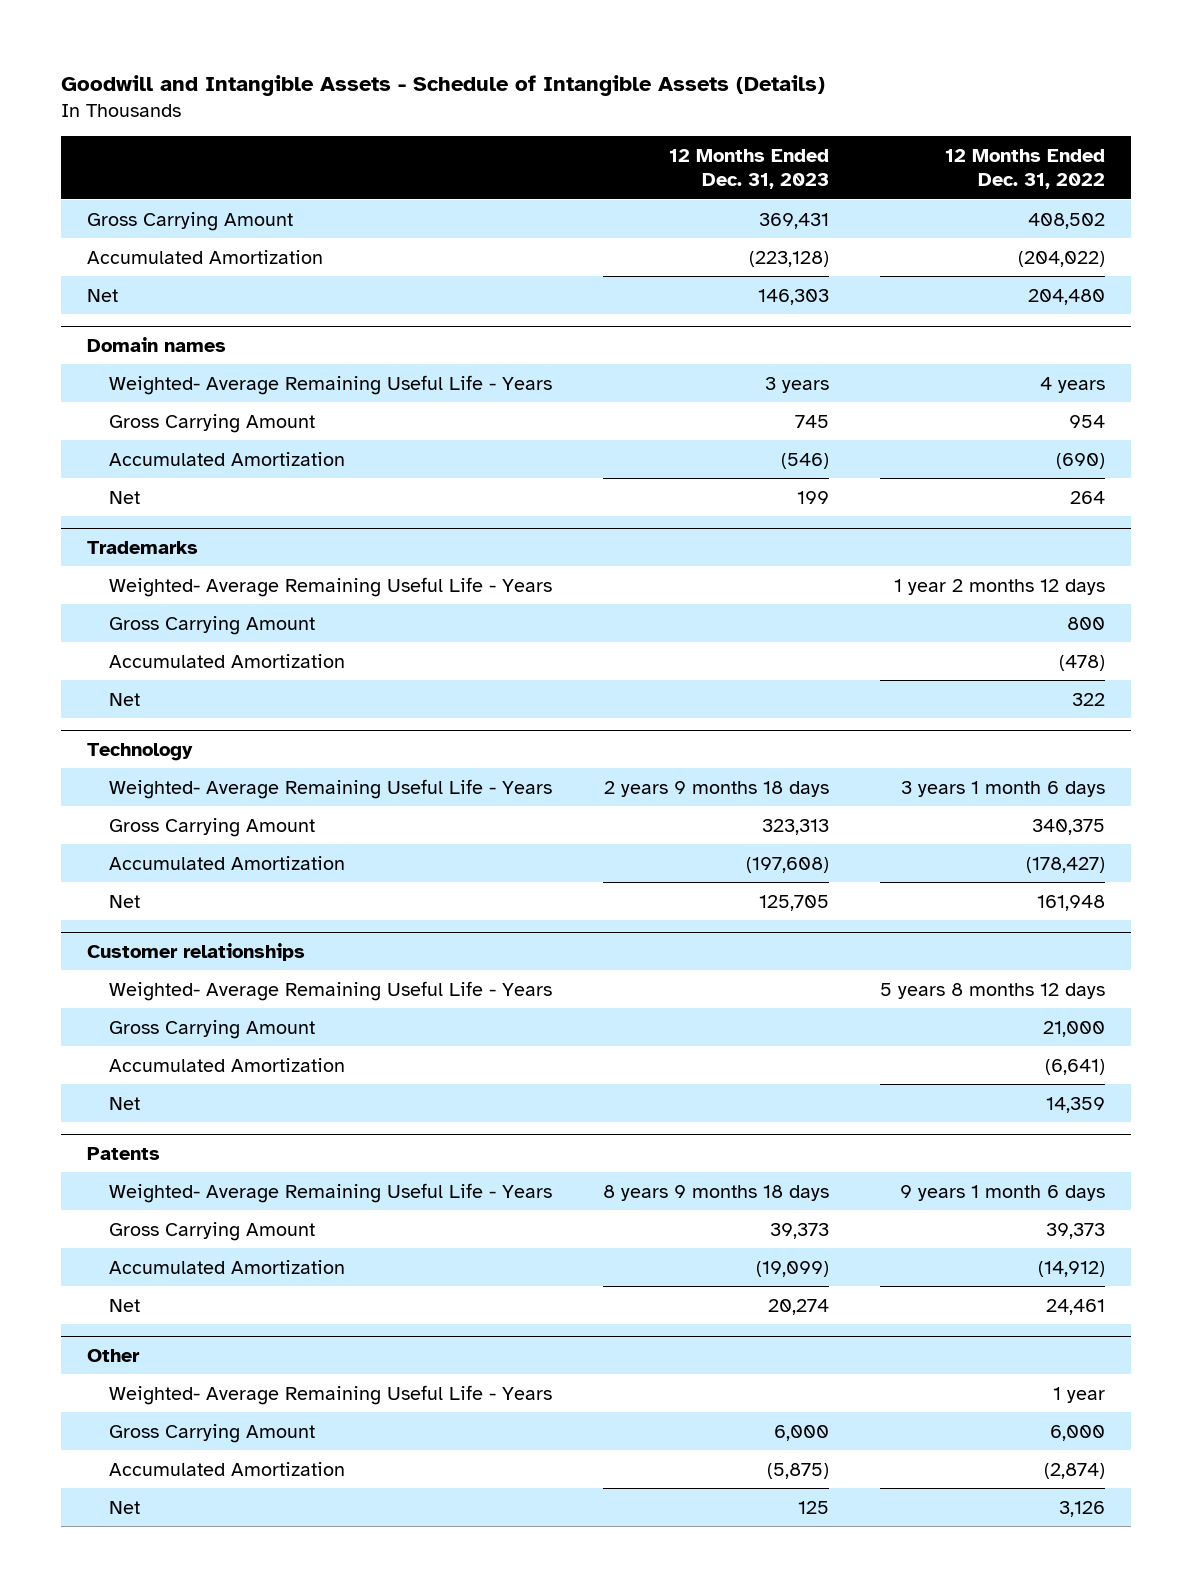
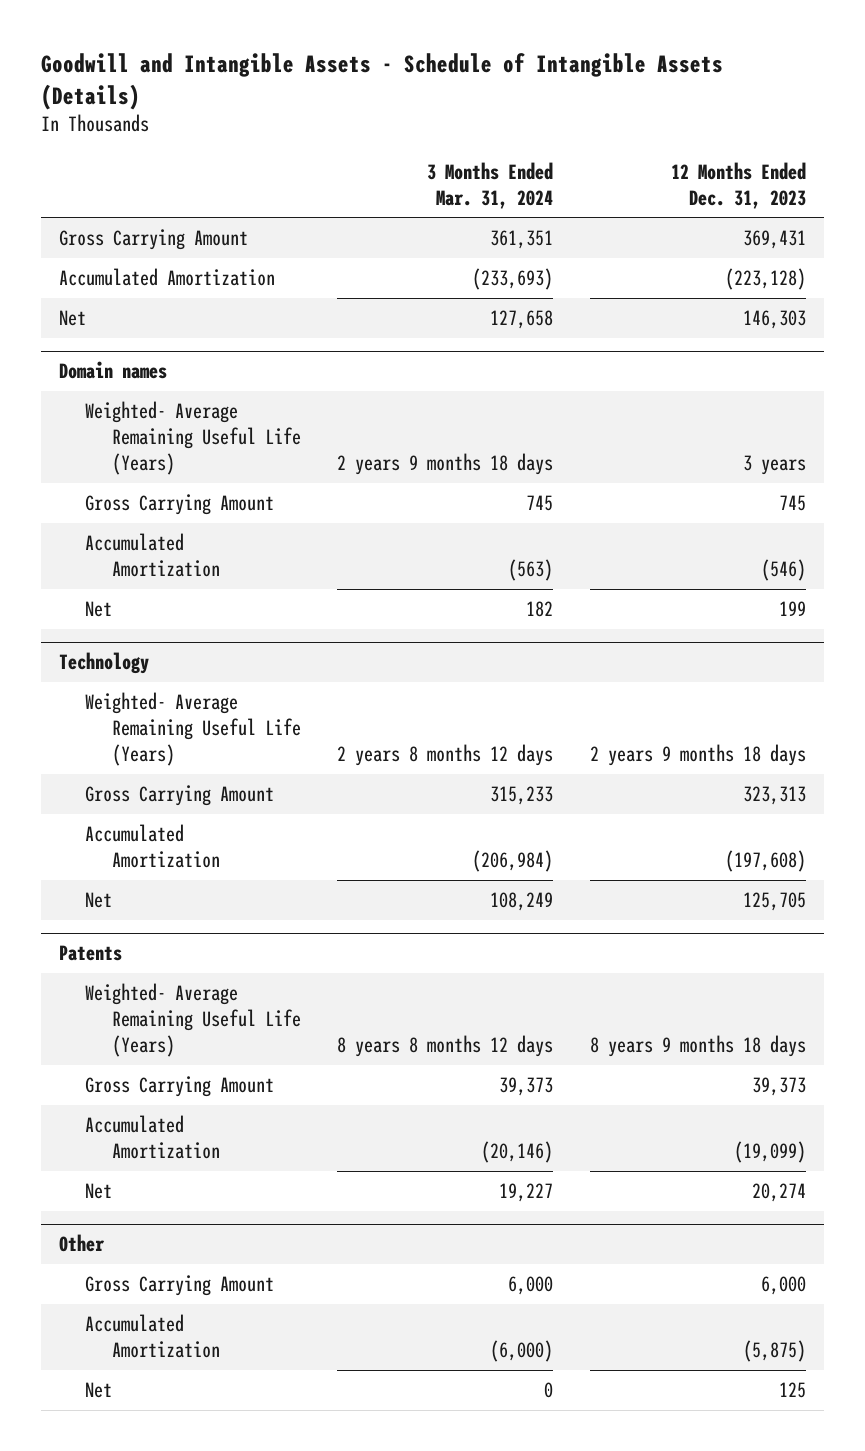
[945,148,1106,190] 12 Months Ended Dec. 31, 2022 -> none
none -> [427,161,554,209] 3 Months Ended Mar. 31, 2024
[109,374,553,395] Weighted- Average Remaining Useful Life - Years -> [85,400,301,476] Weighted- Average Remaining Useful Life (Years)
[86,540,198,554] Trademarks -> none
[109,576,553,597] Weighted- Average Remaining Useful Life - Years -> none
[109,615,316,635] Gross Carrying Amount -> none
[109,653,346,668] Accumulated Amortization -> none
[109,692,141,706] Net -> none
[109,778,553,799] Weighted- Average Remaining Useful Life - Years -> [85,691,301,767] Weighted- Average Remaining Useful Life (Years)
[86,942,305,961] Customer relationships -> none
[109,980,553,1001] Weighted- Average Remaining Useful Life - Years -> none
[109,1019,316,1039] Gross Carrying Amount -> none
[109,1057,346,1072] Accumulated Amortization -> none
[109,1096,141,1110] Net -> none
[109,1182,553,1203] Weighted- Average Remaining Useful Life - Years -> [85,982,301,1058] Weighted- Average Remaining Useful Life (Years)
[109,1384,553,1405] Weighted- Average Remaining Useful Life - Years -> none

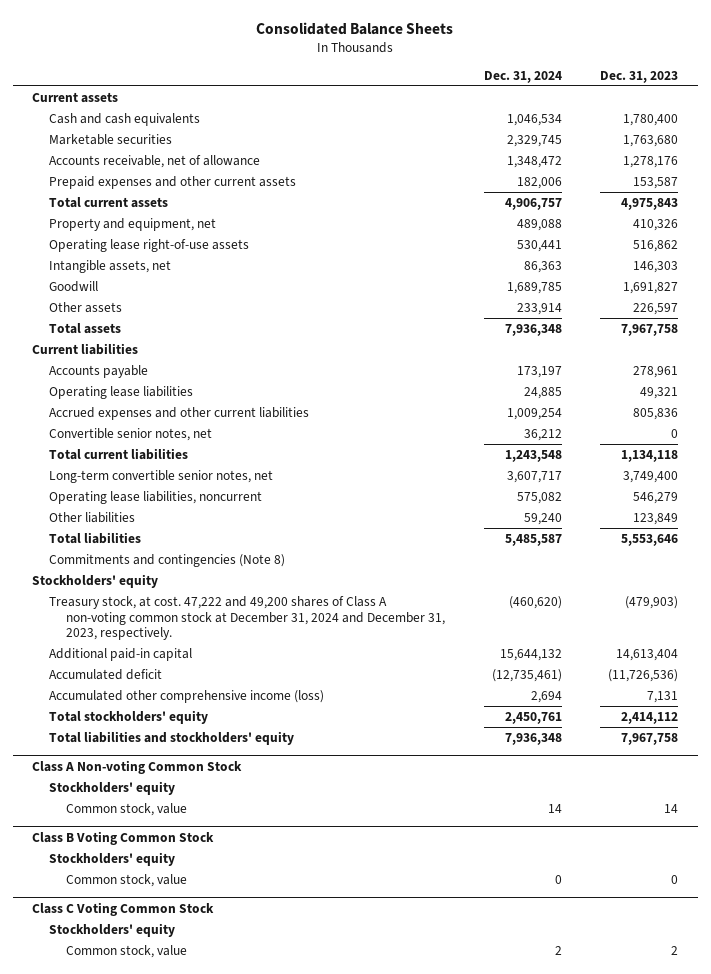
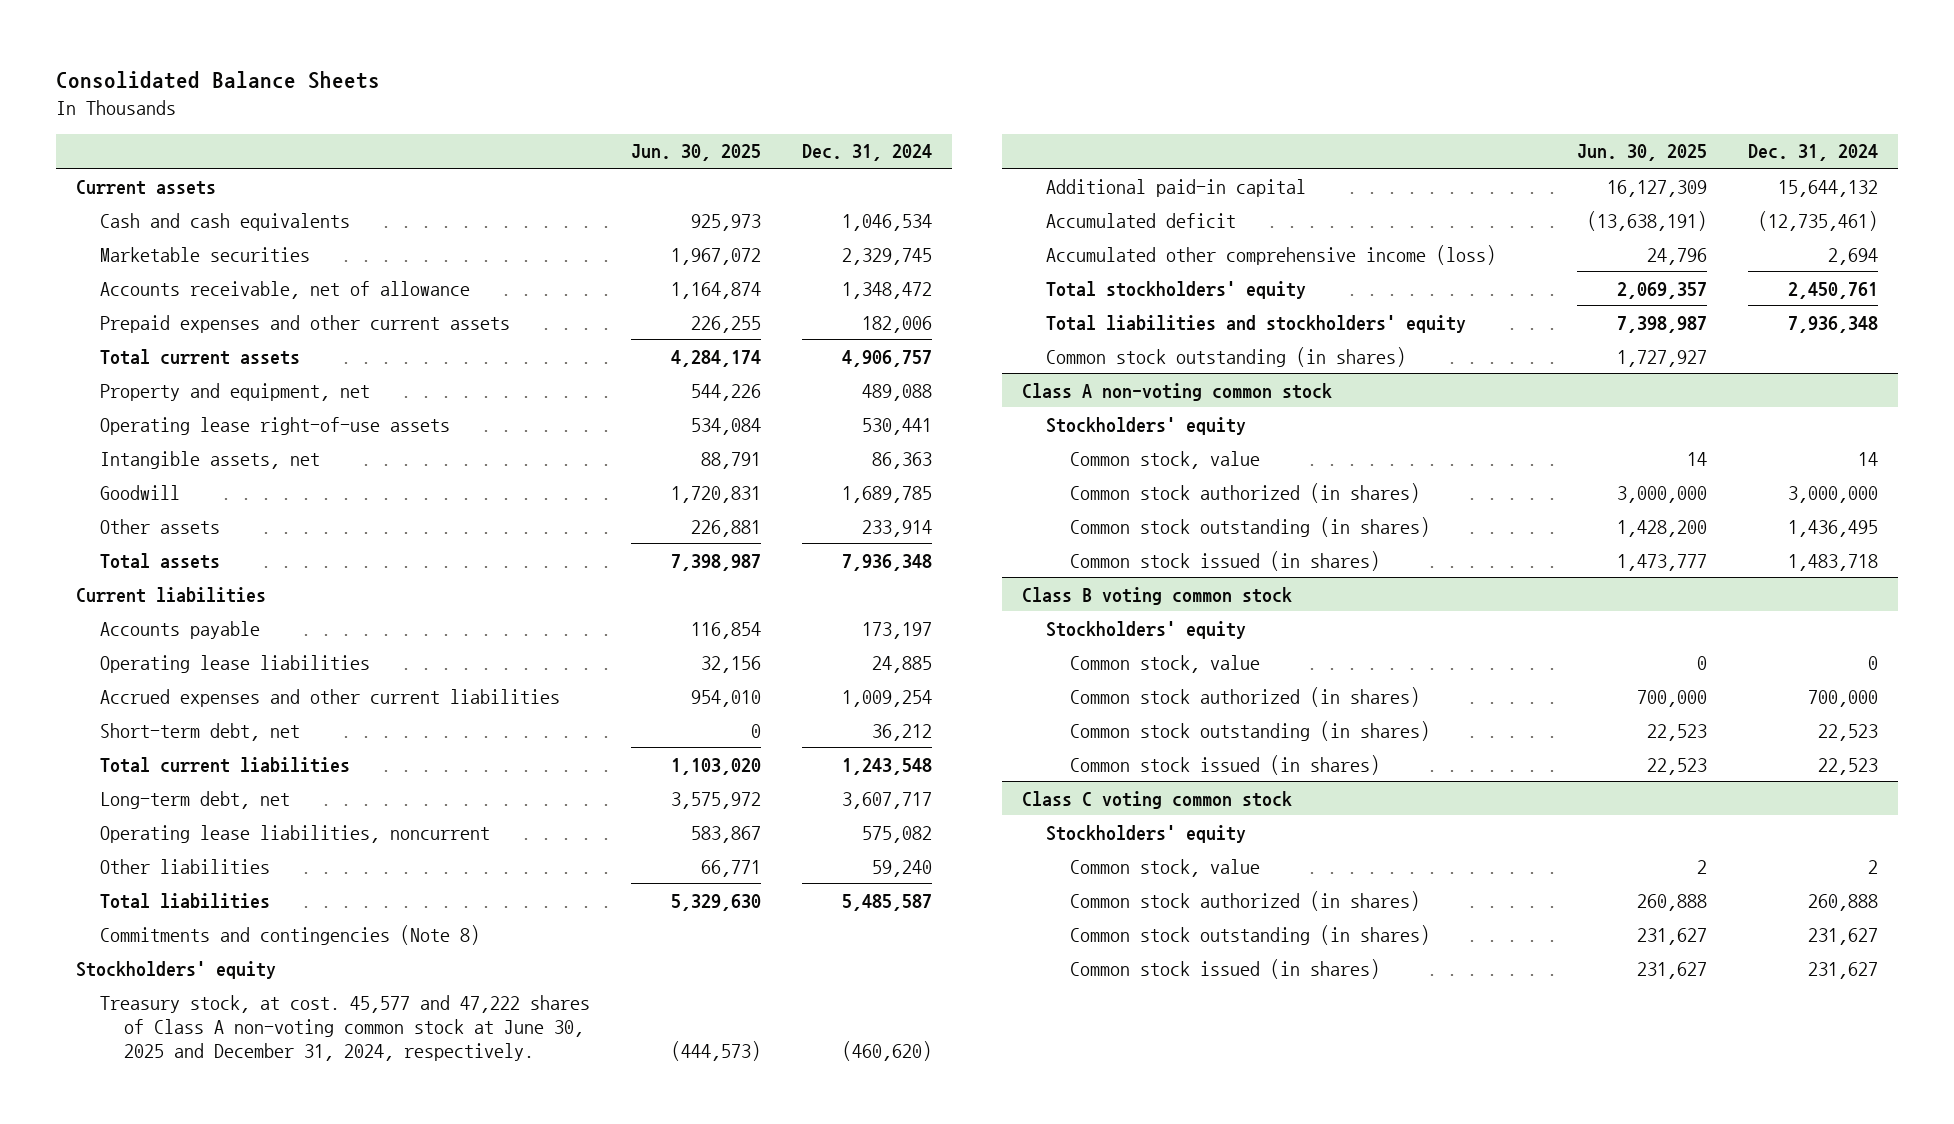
[600,70,679,83] Dec. 31, 2023 -> none
none -> [631,144,762,162] Jun. 30, 2025
[49,427,213,441] Convertible senior notes, net -> [100,722,301,741] Short-term debt, net
[49,469,274,483] Long-term convertible senior notes, net -> [100,790,291,809] Long-term debt, net
[49,595,445,641] Treasury stock, at cost. 47,222 and 49,200 shares of Class A non-voting common stock at December 31, 2024 and December 31, 2023, respectively. -> [100,994,591,1062] Treasury stock, at cost. 45,577 and 47,222 shares of Class A non-voting common stock at June 30, 2025 and December 31, 2024, respectively.
none -> [1046,346,1407,367] Common stock outstanding (in shares)
[32,759,243,774] Class A Non-voting Common Stock -> [1022,382,1333,401] Class A non-voting common stock
none -> [1069,482,1420,503] Common stock authorized (in shares)
none -> [1069,516,1430,537] Common stock outstanding (in shares)
none -> [1069,550,1380,571] Common stock issued (in shares)
[32,830,215,845] Class B Voting Common Stock -> [1022,586,1293,605] Class B voting common stock
none -> [1069,686,1420,707] Common stock authorized (in shares)
none -> [1069,720,1430,741] Common stock outstanding (in shares)
none -> [1069,754,1380,775] Common stock issued (in shares)
[32,901,215,916] Class C Voting Common Stock -> [1022,790,1293,809] Class C voting common stock
none -> [1069,890,1420,911] Common stock authorized (in shares)
none -> [1069,924,1430,945] Common stock outstanding (in shares)
none -> [1069,958,1380,979] Common stock issued (in shares)

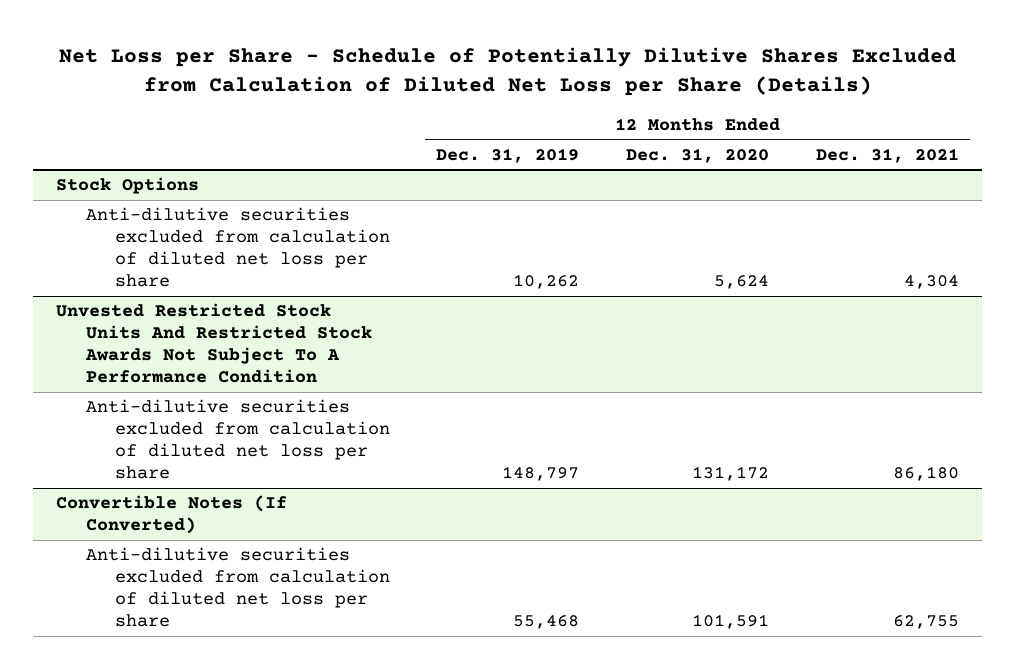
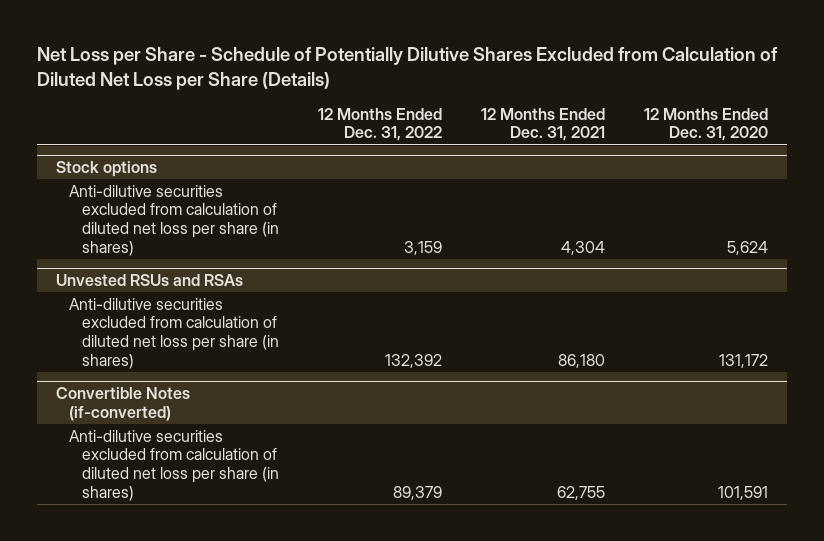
[436,147,580,163] Dec. 31, 2019 -> none
none -> [318,107,443,142] 12 Months Ended Dec. 31, 2022
[56,177,200,195] Stock Options -> [55,161,157,178] Stock options
[85,207,390,288] Anti-dilutive securities excluded from calculation of diluted net loss per share -> [69,184,280,256] Anti-dilutive securities excluded from calculation of diluted net loss per share (in shares)
[56,303,372,384] Unvested Restricted Stock Units And Restricted Stock Awards Not Subject To A Performance Condition -> [55,274,243,287] Unvested RSUs and RSAs
[85,399,390,480] Anti-dilutive securities excluded from calculation of diluted net loss per share -> [69,297,280,369] Anti-dilutive securities excluded from calculation of diluted net loss per share (in shares)
[56,495,288,535] Convertible Notes (If Converted) -> [55,387,190,421] Convertible Notes (if-converted)
[85,547,390,628] Anti-dilutive securities excluded from calculation of diluted net loss per share -> [69,429,280,501] Anti-dilutive securities excluded from calculation of diluted net loss per share (in shares)

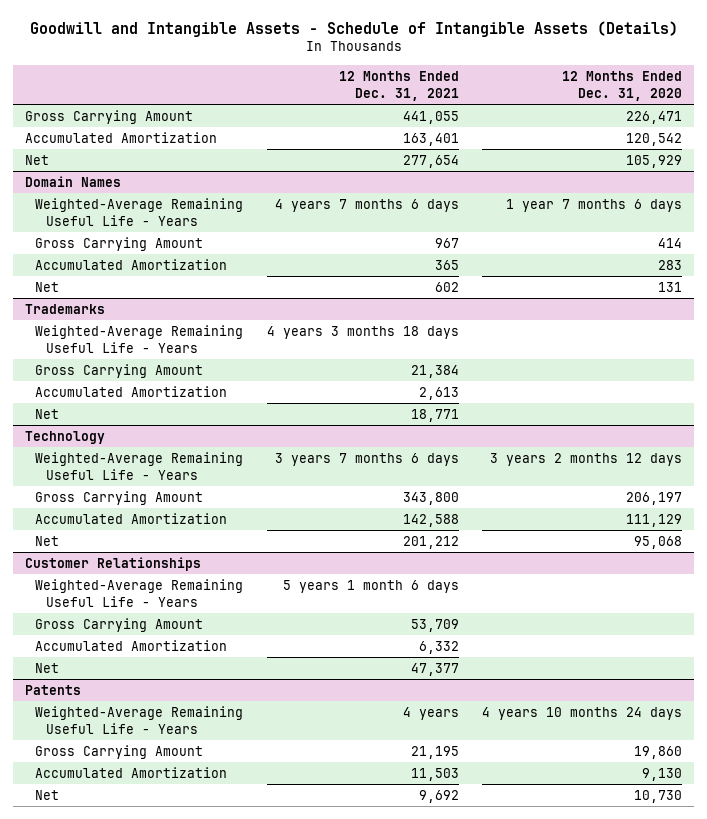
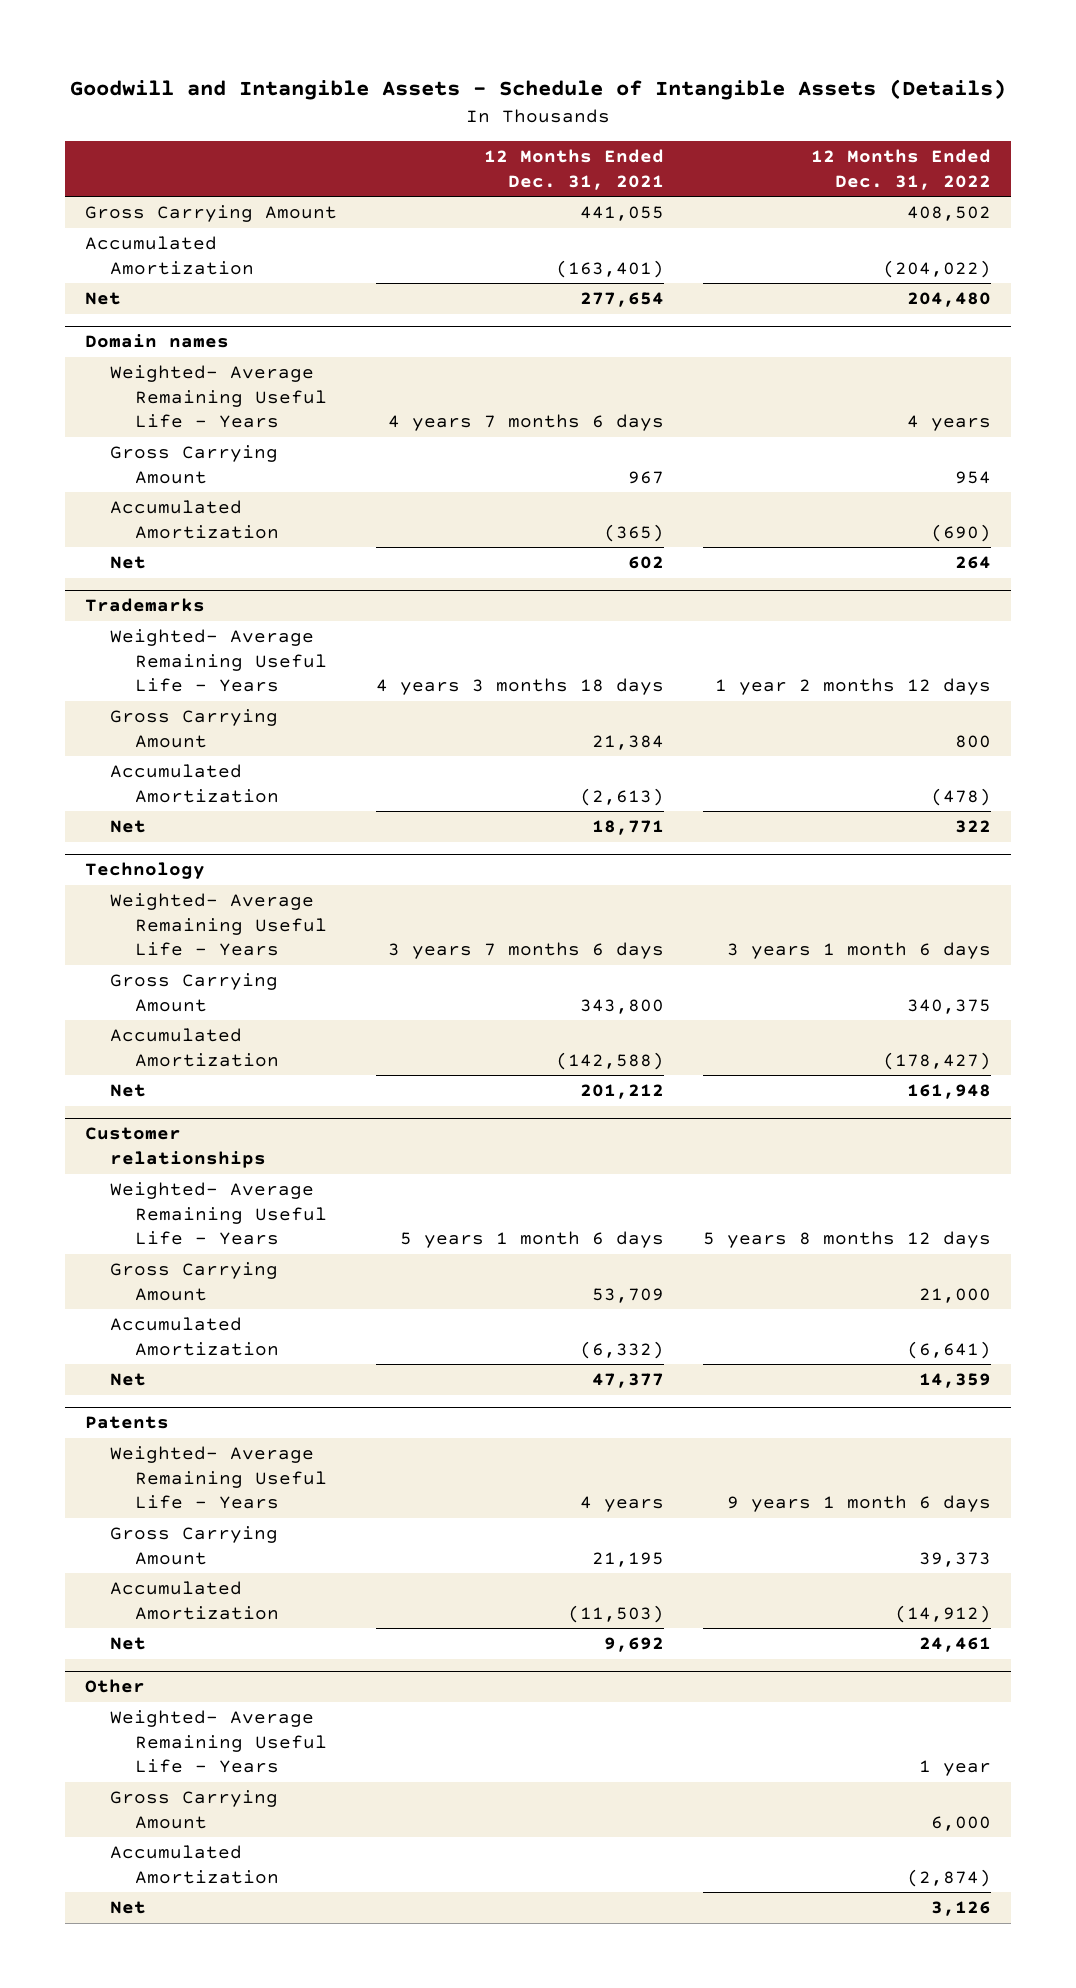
[562,70,683,101] 12 Months Ended Dec. 31, 2020 -> none
none -> [811,149,992,190] 12 Months Ended Dec. 31, 2022
[402,133,459,147] 163,401 -> [556,259,665,278] (163,401)
[24,176,121,188] Domain Names -> [84,334,229,349] Domain names
[35,198,244,227] Weighted-Average Remaining Useful Life - Years -> [110,365,328,429] Weighted- Average Remaining Useful Life - Years
[434,260,459,271] 365 -> [604,523,665,542] (365)
[35,325,244,354] Weighted-Average Remaining Useful Life - Years -> [110,629,328,693] Weighted- Average Remaining Useful Life - Years
[418,387,459,401] 2,613 -> [580,787,665,806] (2,613)
[35,452,244,481] Weighted-Average Remaining Useful Life - Years -> [110,893,328,957] Weighted- Average Remaining Useful Life - Years
[402,514,459,528] 142,588 -> [556,1051,665,1070] (142,588)
[24,557,201,572] Customer Relationships -> [84,1127,267,1168] Customer relationships
[35,579,244,608] Weighted-Average Remaining Useful Life - Years -> [110,1182,328,1246] Weighted- Average Remaining Useful Life - Years
[418,641,459,655] 6,332 -> [580,1340,665,1359] (6,332)
[35,706,244,735] Weighted-Average Remaining Useful Life - Years -> [110,1446,328,1510] Weighted- Average Remaining Useful Life - Years
[410,768,459,782] 11,503 -> [568,1604,665,1623] (11,503)
none -> [84,1679,145,1694] Other
none -> [110,1710,328,1774] Weighted- Average Remaining Useful Life - Years
none -> [110,1790,279,1829] Gross Carrying Amount
none -> [110,1845,280,1884] Accumulated Amortization
none -> [110,1901,147,1915] Net

